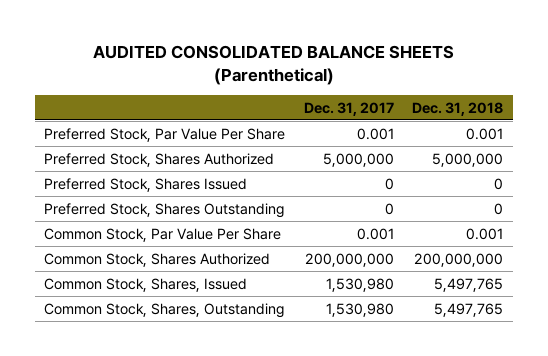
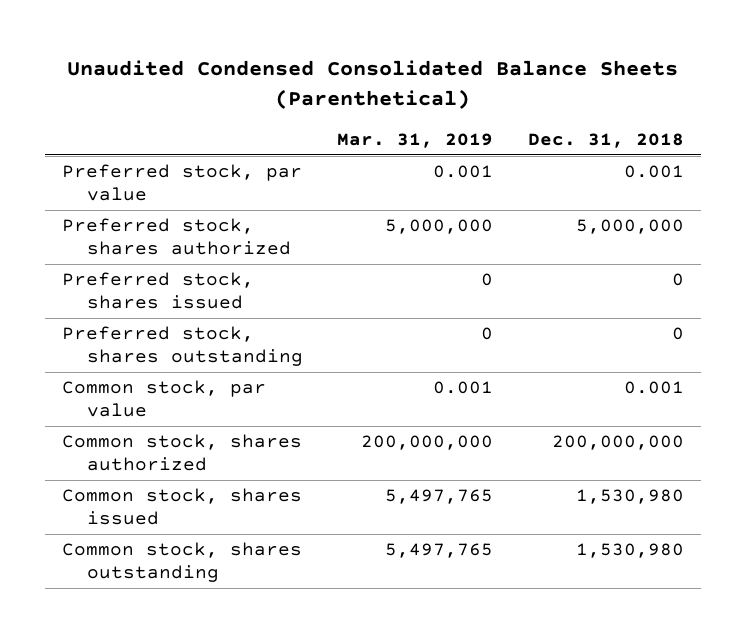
[92,44,454,85] AUDITED CONSOLIDATED BALANCE SHEETS (Parenthetical) -> [66,59,678,109] Unaudited Condensed Consolidated Balance Sheets (Parenthetical)
[303,101,394,116] Dec. 31, 2017 -> none
none -> [337,133,494,149] Mar. 31, 2019
[44,127,286,142] Preferred Stock, Par Value Per Share -> [61,164,302,202] Preferred stock, par value
[44,152,275,167] Preferred Stock, Shares Authorized -> [61,218,291,256] Preferred stock, shares authorized
[44,177,248,192] Preferred Stock, Shares Issued -> [61,272,254,310] Preferred stock, shares issued
[44,202,285,218] Preferred Stock, Shares Outstanding -> [61,326,303,367] Preferred stock, shares outstanding
[44,227,282,242] Common Stock, Par Value Per Share -> [61,380,266,418] Common stock, par value
[44,252,271,267] Common Stock, Shares Authorized -> [61,434,302,472] Common stock, shares authorized
[44,277,248,292] Common Stock, Shares, Issued -> [61,488,302,526] Common stock, shares issued
[434,277,504,292] 5,497,765 -> [575,489,684,505] 1,530,980
[44,302,285,318] Common Stock, Shares, Outstanding -> [61,542,302,583] Common stock, shares outstanding
[434,302,504,317] 5,497,765 -> [575,543,684,559] 1,530,980

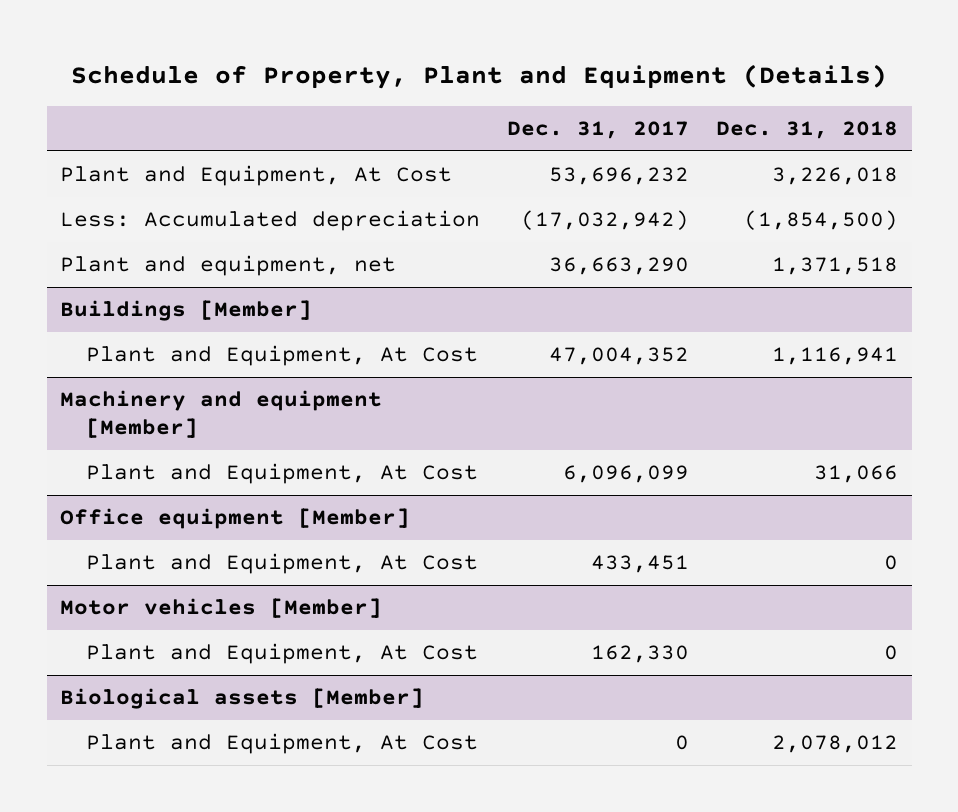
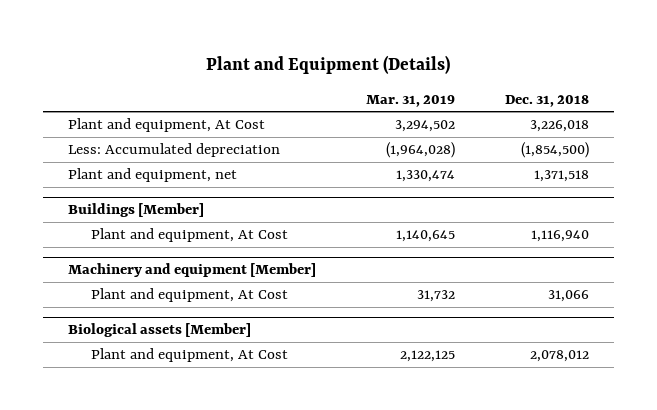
[71,63,888,89] Schedule of Property, Plant and Equipment (Details) -> [206,54,451,74] Plant and Equipment (Details)
[507,121,690,140] Dec. 31, 2017 -> none
none -> [365,94,455,107] Mar. 31, 2019
[60,165,453,187] Plant and Equipment, At Cost -> [68,118,266,133] Plant and equipment, At Cost
[86,345,479,367] Plant and Equipment, At Cost -> [91,228,289,243] Plant and equipment, At Cost
[772,347,899,366] 1,116,941 -> [530,230,589,243] 1,116,940
[60,508,411,530] Office equipment [Member] -> none
[86,553,479,575] Plant and Equipment, At Cost -> none
[60,598,383,619] Motor vehicles [Member] -> none
[86,643,479,665] Plant and Equipment, At Cost -> none
[86,463,479,485] Plant and Equipment, At Cost -> [91,288,289,303] Plant and equipment, At Cost
[86,733,479,755] Plant and Equipment, At Cost -> [91,348,289,363] Plant and equipment, At Cost

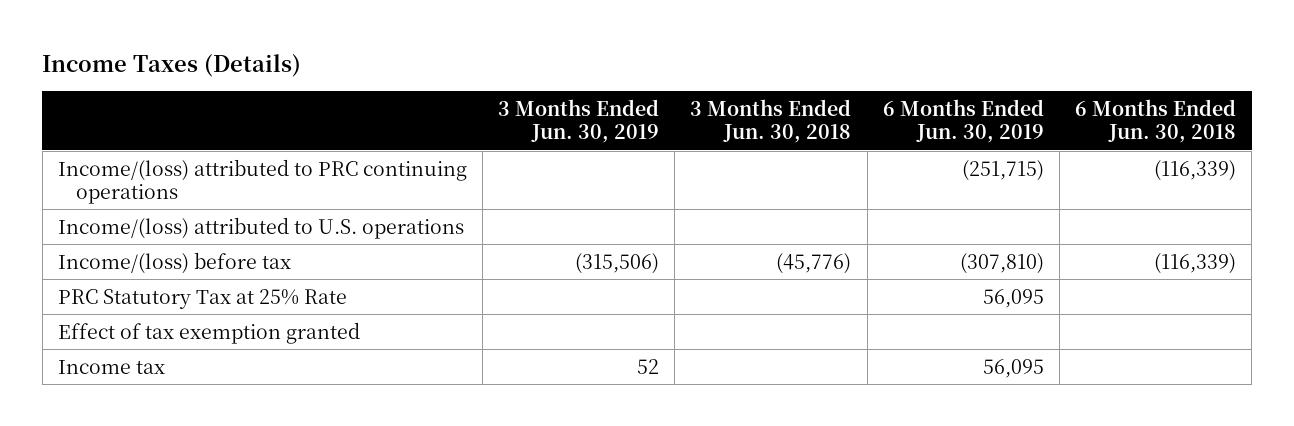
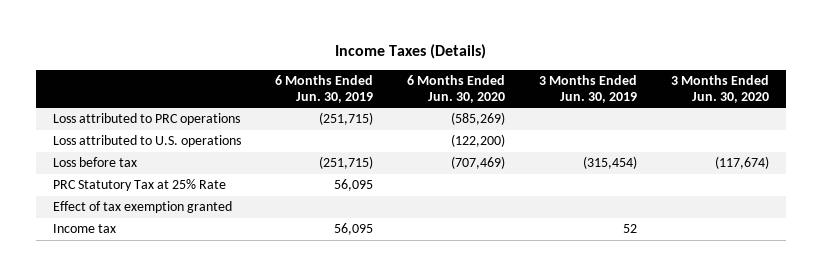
[690,98,852,144] 3 Months Ended Jun. 30, 2018 -> none
[1075,98,1237,144] 6 Months Ended Jun. 30, 2018 -> none
none -> [406,74,505,103] 6 Months Ended Jun. 30, 2020
none -> [670,74,769,103] 3 Months Ended Jun. 30, 2020
[57,158,467,204] Income/(loss) attributed to PRC continuing operations -> [52,113,240,126] Loss attributed to PRC operations
[57,216,464,239] Income/(loss) attributed to U.S. operations -> [52,135,241,148] Loss attributed to U.S. operations
[57,251,291,274] Income/(loss) before tax -> [52,157,137,168] Loss before tax
[575,252,660,274] (315,506) -> [582,156,637,170] (315,454)
[959,252,1044,274] (307,810) -> [318,156,373,170] (251,715)

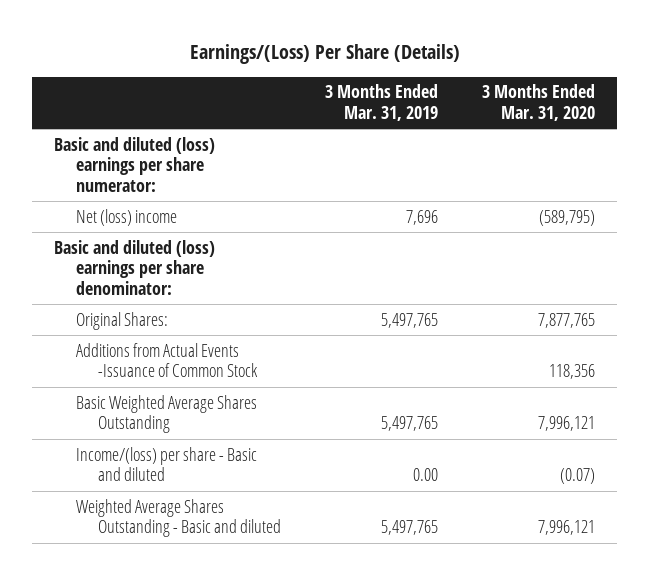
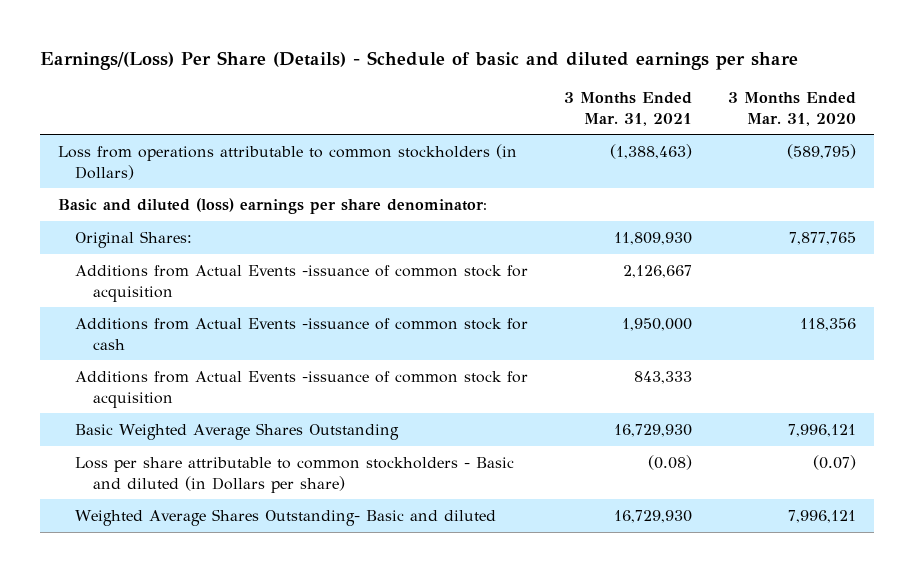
[189,44,460,65] Earnings/(Loss) Per Share (Details) -> [40,51,799,71] Earnings/(Loss) Per Share (Details) - Schedule of basic and diluted earnings per share
[324,84,438,122] 3 Months Ended Mar. 31, 2019 -> none
none -> [564,91,693,126] 3 Months Ended Mar. 31, 2021
[53,136,215,193] Basic and diluted (loss) earnings per share numerator: -> none
[75,208,177,226] Net (loss) income -> [58,143,518,180] Loss from operations attributable to common stockholders (in Dollars)
none -> [75,264,529,302] Additions from Actual Events -issuance of common stock for acquisition
[75,342,258,378] Additions from Actual Events -Issuance of Common Stock -> [75,317,529,350] Additions from Actual Events -issuance of common stock for cash
none -> [75,370,529,408] Additions from Actual Events -issuance of common stock for acquisition
[75,446,257,482] Income/(loss) per share - Basic and diluted -> [75,456,515,493] Loss per share attributable to common stockholders - Basic and diluted (in Dollars per share)
[75,498,281,538] Weighted Average Shares Outstanding - Basic and diluted -> [75,508,497,526] Weighted Average Shares Outstanding- Basic and diluted

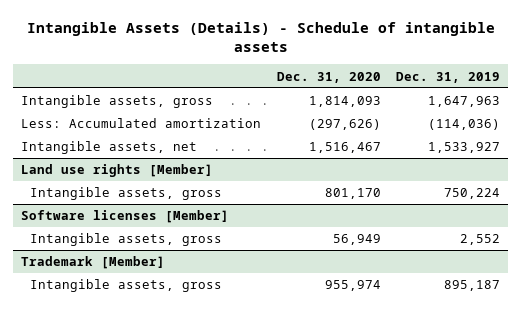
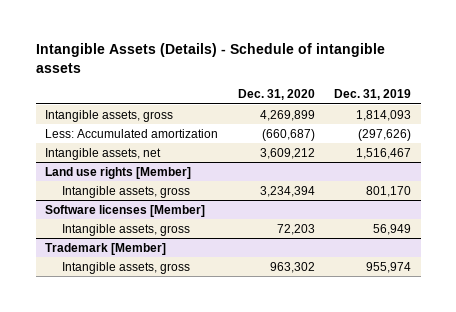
[308,96,381,108] 1,814,093 -> [259,109,315,121] 4,269,899
[428,96,501,108] 1,647,963 -> [356,109,412,121] 1,814,093
[308,119,381,131] (297,626) -> [261,128,315,141] (660,687)
[428,119,501,131] (114,036) -> [358,128,412,141] (297,626)
[308,142,381,154] 1,516,467 -> [259,147,315,159] 3,609,212
[428,142,501,154] 1,533,927 -> [356,147,412,159] 1,516,467
[324,188,381,200] 801,170 -> [259,185,315,197] 3,234,394
[444,188,501,200] 750,224 -> [366,185,412,197] 801,170
[332,234,381,246] 56,949 -> [276,223,315,235] 72,203
[460,234,501,246] 2,552 -> [373,223,412,235] 56,949
[324,280,381,292] 955,974 -> [269,261,315,273] 963,302
[444,280,501,292] 895,187 -> [366,261,412,273] 955,974

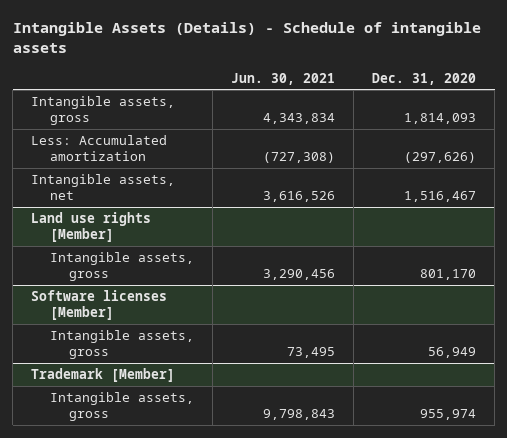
[334,89,412,101] Dec. 31, 2019 -> none
none -> [231,72,336,85] Jun. 30, 2021
[259,109,315,121] 4,269,899 -> [404,112,477,124] 1,814,093
[261,128,315,141] (660,687) -> [404,151,477,163] (297,626)
[259,147,315,159] 3,609,212 -> [404,190,477,202] 1,516,467
[259,185,315,197] 3,234,394 -> [420,268,477,280] 801,170
[276,223,315,235] 72,203 -> [428,346,477,358] 56,949
[269,261,315,273] 963,302 -> [420,408,477,420] 955,974

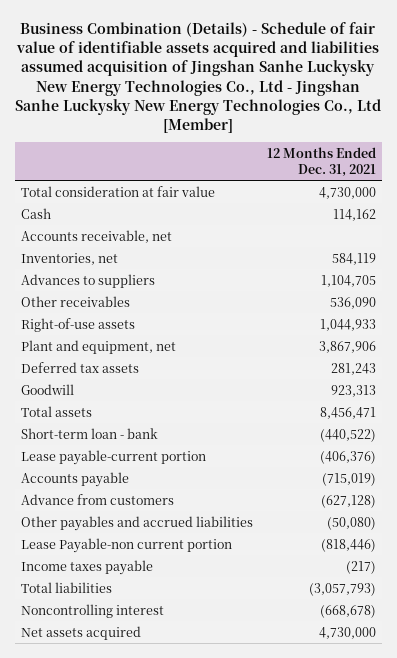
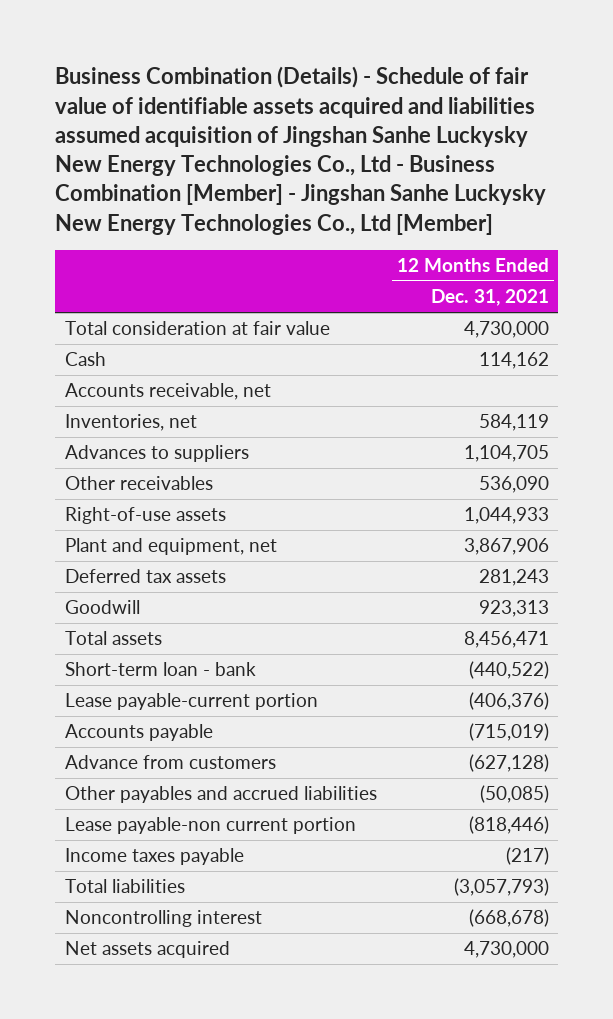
[15,21,382,133] Business Combination (Details) - Schedule of fair value of identifiable assets acquired and liabilities assumed acquisition of Jingshan Sanhe Luckysky New Energy Technologies Co., Ltd - Jingshan Sanhe Luckysky New Energy Technologies Co., Ltd [Member] -> [54,66,546,235] Business Combination (Details) - Schedule of fair value of identifiable assets acquired and liabilities assumed acquisition of Jingshan Sanhe Luckysky New Energy Technologies Co., Ltd - Business Combination [Member] - Jingshan Sanhe Luckysky New Energy Technologies Co., Ltd [Member]
[326,516,376,530] (50,080) -> [479,785,549,804] (50,085)
[21,537,233,553] Lease Payable-non current portion -> [64,817,356,835] Lease payable-non current portion

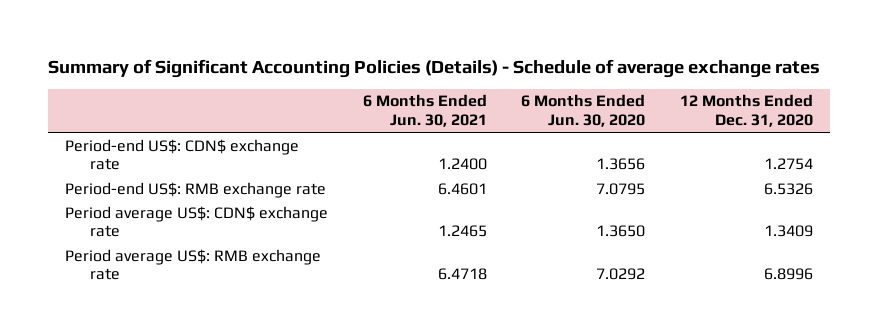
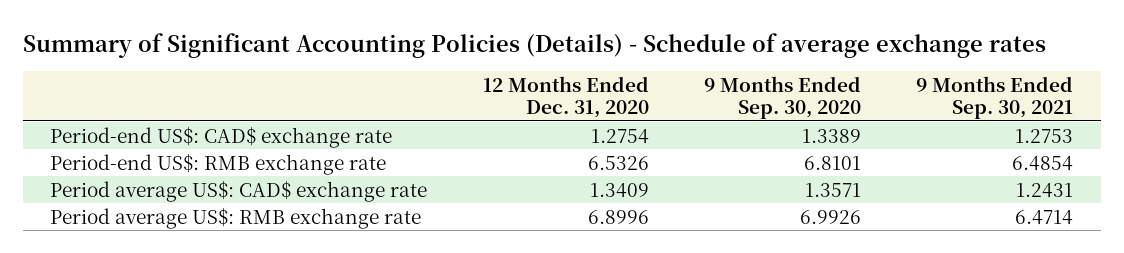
[362,94,487,128] 6 Months Ended Jun. 30, 2021 -> none
[521,94,646,128] 6 Months Ended Jun. 30, 2020 -> none
none -> [703,76,861,120] 9 Months Ended Sep. 30, 2020
none -> [916,76,1074,120] 9 Months Ended Sep. 30, 2021
[64,138,299,171] Period-end US$: CDN$ exchange rate -> [50,126,393,148] Period-end US$: CAD$ exchange rate
[64,205,328,238] Period average US$: CDN$ exchange rate -> [50,180,428,202] Period average US$: CAD$ exchange rate

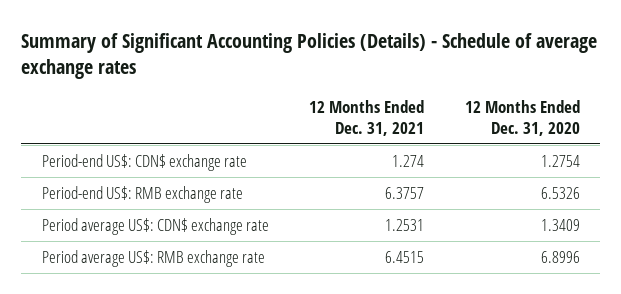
[703,76,861,120] 9 Months Ended Sep. 30, 2020 -> none
[916,76,1074,120] 9 Months Ended Sep. 30, 2021 -> none
none -> [309,100,425,136] 12 Months Ended Dec. 31, 2021
[50,126,393,148] Period-end US$: CAD$ exchange rate -> [41,153,247,171] Period-end US$: CDN$ exchange rate
[50,180,428,202] Period average US$: CAD$ exchange rate -> [41,217,269,235] Period average US$: CDN$ exchange rate

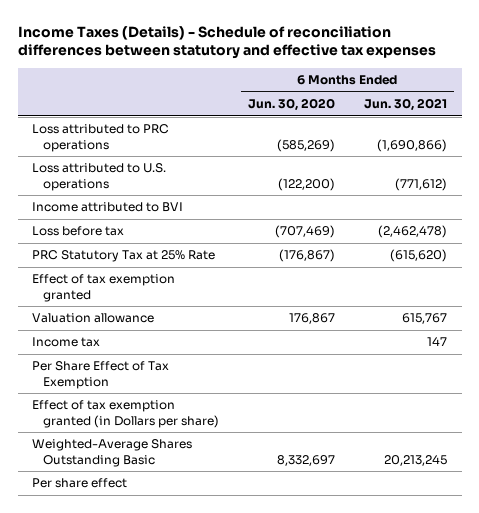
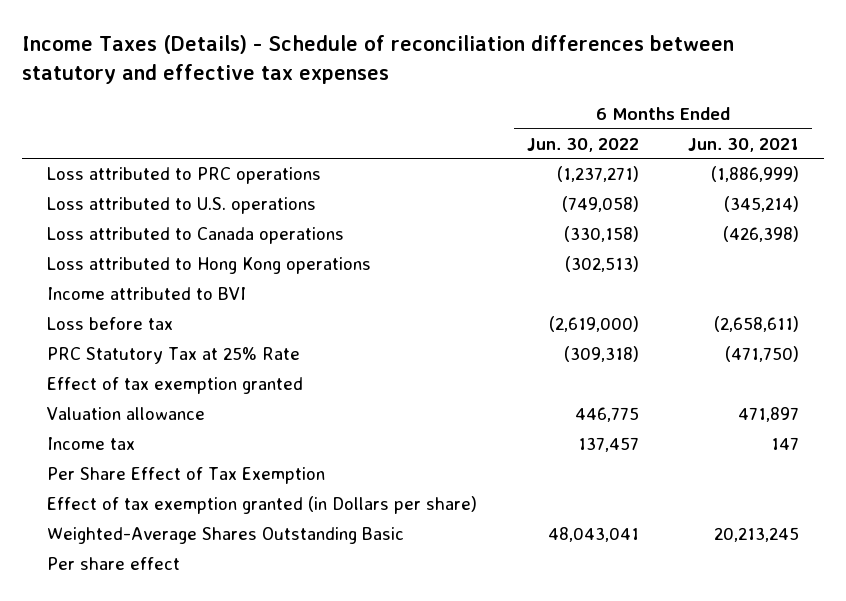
[247,97,335,111] Jun. 30, 2020 -> none
none -> [526,137,639,152] Jun. 30, 2022
[377,138,448,152] (1,690,866) -> [711,166,800,183] (1,886,999)
[395,177,448,191] (771,612) -> [724,196,800,213] (345,214)
none -> [46,227,344,245] Loss attributed to Canada operations
none -> [46,257,371,275] Loss attributed to Hong Kong operations
[378,225,448,239] (2,462,478) -> [714,316,800,333] (2,658,611)
[390,249,448,263] (615,620) -> [725,346,800,363] (471,750)
[402,313,448,325] 615,767 -> [738,407,800,423] 471,897

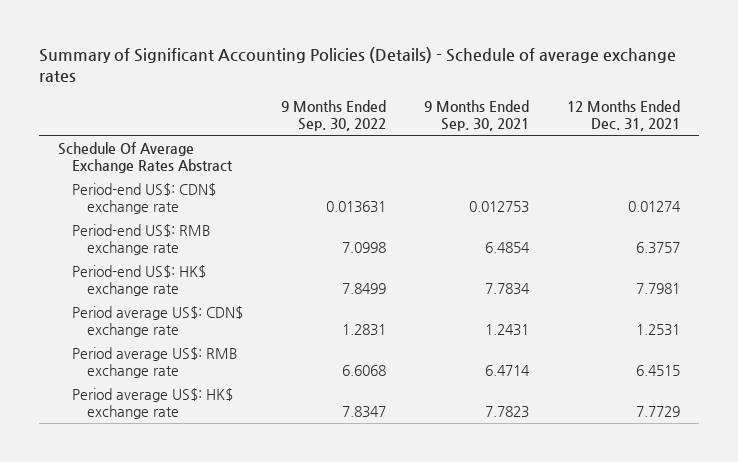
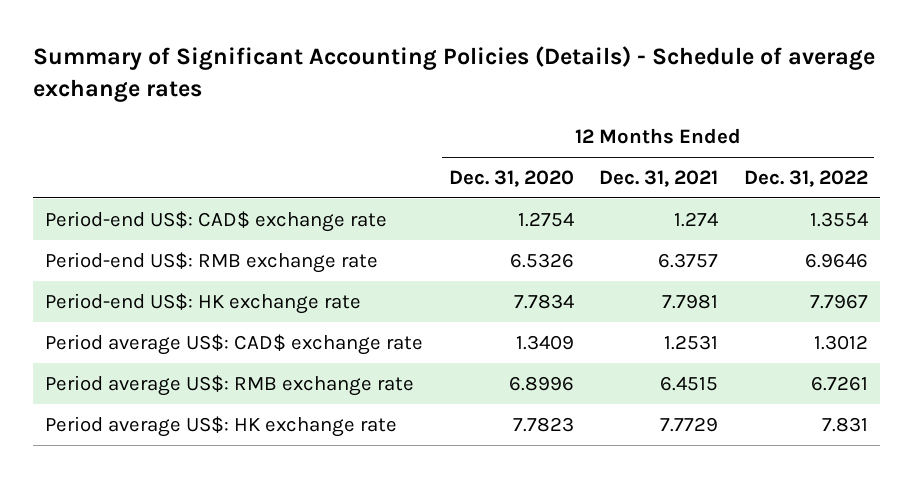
[281,100,387,131] 9 Months Ended Sep. 30, 2022 -> none
[424,100,530,131] 9 Months Ended Sep. 30, 2021 -> none
none -> [448,170,574,188] Dec. 31, 2020
none -> [743,170,868,188] Dec. 31, 2022
[57,142,234,173] Schedule Of Average Exchange Rates Abstract -> none
[72,183,217,214] Period-end US$: CDN$ exchange rate -> [45,210,388,232] Period-end US$: CAD$ exchange rate
[628,200,682,212] 0.01274 -> [674,211,719,227] 1.274
[72,265,207,296] Period-end US$: HK$ exchange rate -> [45,292,362,314] Period-end US$: HK exchange rate
[72,306,244,337] Period average US$: CDN$ exchange rate -> [45,333,424,355] Period average US$: CAD$ exchange rate
[72,388,234,419] Period average US$: HK$ exchange rate -> [45,415,398,437] Period average US$: HK exchange rate

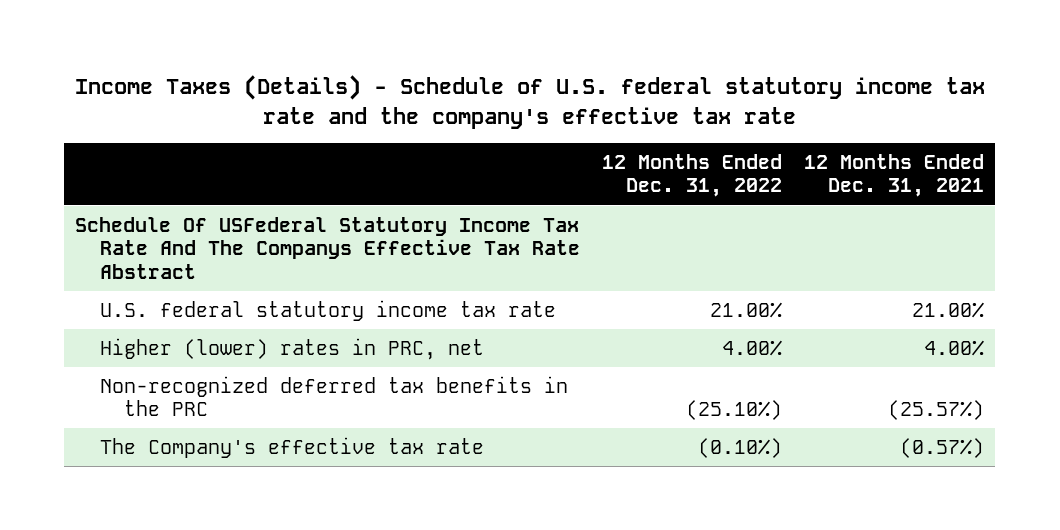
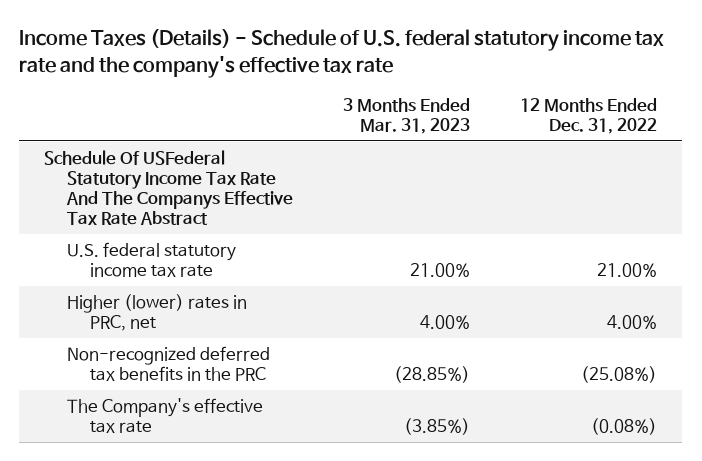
[804,153,985,198] 12 Months Ended Dec. 31, 2021 -> none
none -> [343,97,471,134] 3 Months Ended Mar. 31, 2023
[686,400,783,421] (25.10%) -> [581,366,658,384] (25.08%)
[698,437,783,458] (0.10%) -> [591,418,658,436] (0.08%)

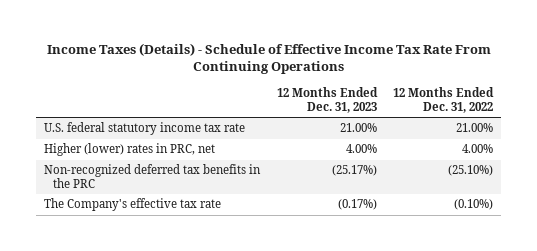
[19,29,665,78] Income Taxes (Details) - Schedule of U.S. federal statutory income tax rate and the company's effective tax rate -> [46,42,491,75] Income Taxes (Details) - Schedule of Effective Income Tax Rate From Continuing Operations
[343,97,471,134] 3 Months Ended Mar. 31, 2023 -> none
none -> [276,87,378,113] 12 Months Ended Dec. 31, 2023
[44,150,293,226] Schedule Of USFederal Statutory Income Tax Rate And The Companys Effective Tax Rate Abstract -> none
[581,366,658,384] (25.08%) -> [447,165,493,177] (25.10%)
[591,418,658,436] (0.08%) -> [453,199,493,211] (0.10%)

